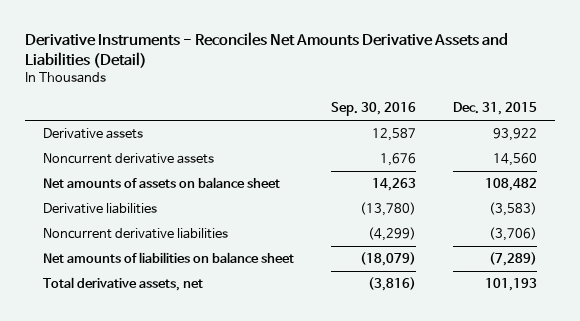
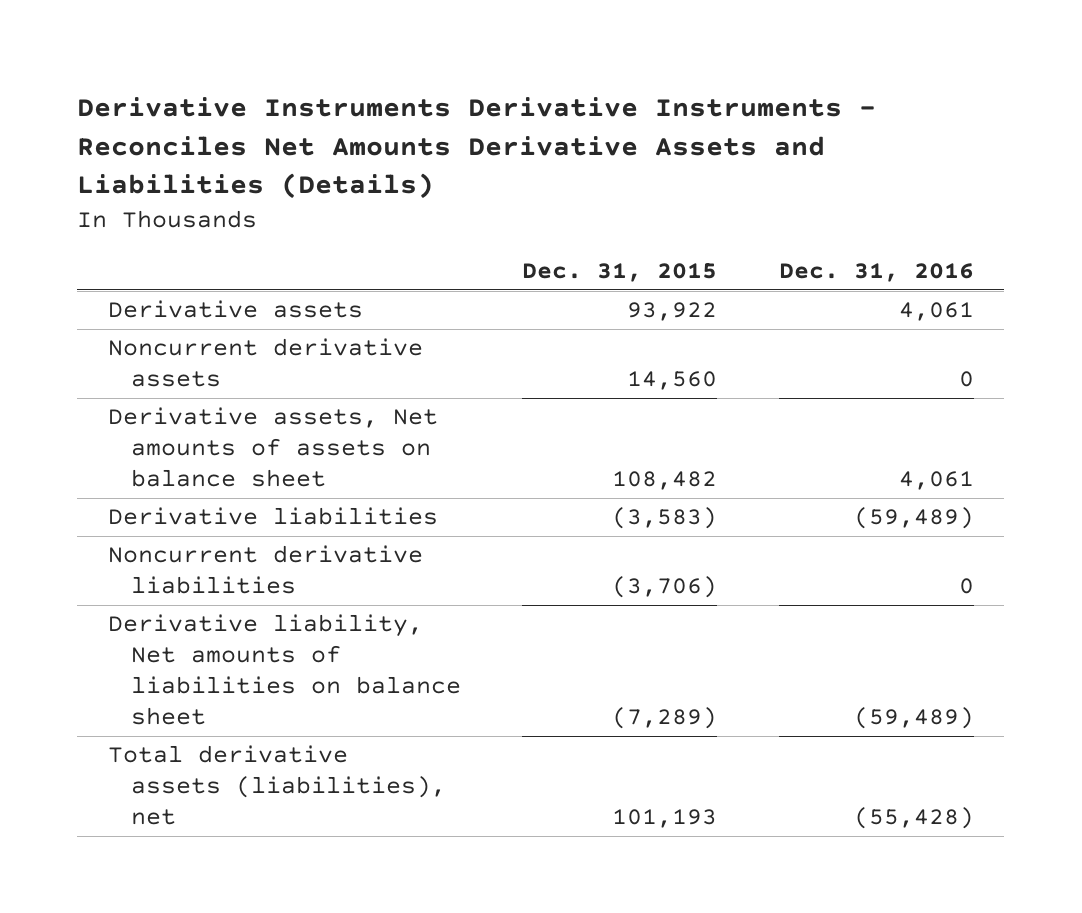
[24,31,508,68] Derivative Instruments - Reconciles Net Amounts Derivative Assets and Liabilities (Detail) -> [77,96,877,200] Derivative Instruments Derivative Instruments - Reconciles Net Amounts Derivative Assets and Liabilities (Details)
[330,102,416,117] Sep. 30, 2016 -> none
none -> [778,263,974,283] Dec. 31, 2016
[43,177,281,189] Net amounts of assets on balance sheet -> [107,407,438,488] Derivative assets, Net amounts of assets on balance sheet
[43,252,295,264] Net amounts of liabilities on balance sheet -> [107,614,461,726] Derivative liability, Net amounts of liabilities on balance sheet
[43,277,204,292] Total derivative assets, net -> [107,745,446,826] Total derivative assets (liabilities), net

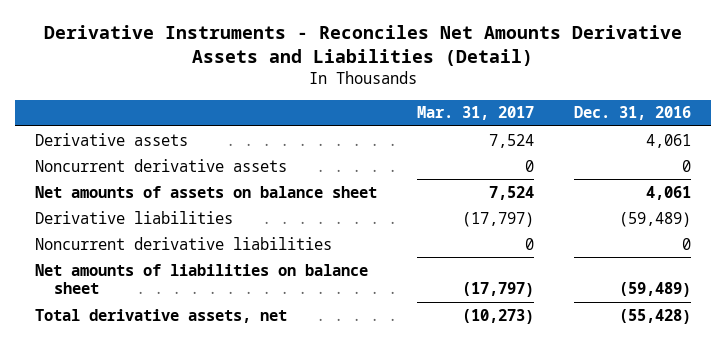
[77,96,877,200] Derivative Instruments Derivative Instruments - Reconciles Net Amounts Derivative Assets and Liabilities (Details) -> [44,25,683,67] Derivative Instruments - Reconciles Net Amounts Derivative Assets and Liabilities (Detail)
[522,263,718,283] Dec. 31, 2015 -> none
none -> [417,106,535,121] Mar. 31, 2017
[107,407,438,488] Derivative assets, Net amounts of assets on balance sheet -> [35,185,378,198] Net amounts of assets on balance sheet
[107,614,461,726] Derivative liability, Net amounts of liabilities on balance sheet -> [35,263,369,295] Net amounts of liabilities on balance sheet
[107,745,446,826] Total derivative assets (liabilities), net -> [35,308,288,323] Total derivative assets, net

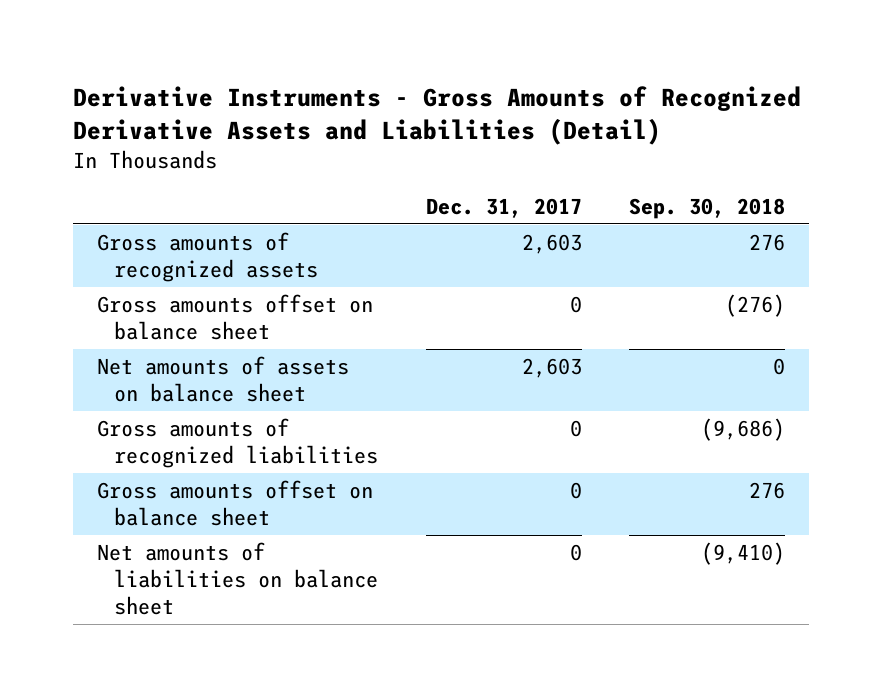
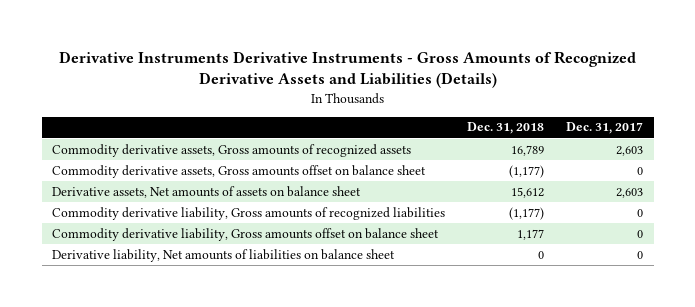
[73,86,802,146] Derivative Instruments - Gross Amounts of Recognized Derivative Assets and Liabilities (Detail) -> [58,50,636,89] Derivative Instruments Derivative Instruments - Gross Amounts of Recognized Derivative Assets and Liabilities (Details)
[629,197,786,219] Sep. 30, 2018 -> none
none -> [467,122,545,135] Dec. 31, 2018
[97,231,318,282] Gross amounts of recognized assets -> [52,143,412,157] Commodity derivative assets, Gross amounts of recognized assets
[97,293,374,340] Gross amounts offset on balance sheet -> [52,164,427,178] Commodity derivative assets, Gross amounts offset on balance sheet
[97,355,350,402] Net amounts of assets on balance sheet -> [52,185,362,198] Derivative assets, Net amounts of assets on balance sheet
[97,417,378,468] Gross amounts of recognized liabilities -> [52,206,446,220] Commodity derivative liability, Gross amounts of recognized liabilities
[97,479,374,526] Gross amounts offset on balance sheet -> [52,227,440,241] Commodity derivative liability, Gross amounts offset on balance sheet
[97,541,378,615] Net amounts of liabilities on balance sheet -> [52,248,396,262] Derivative liability, Net amounts of liabilities on balance sheet

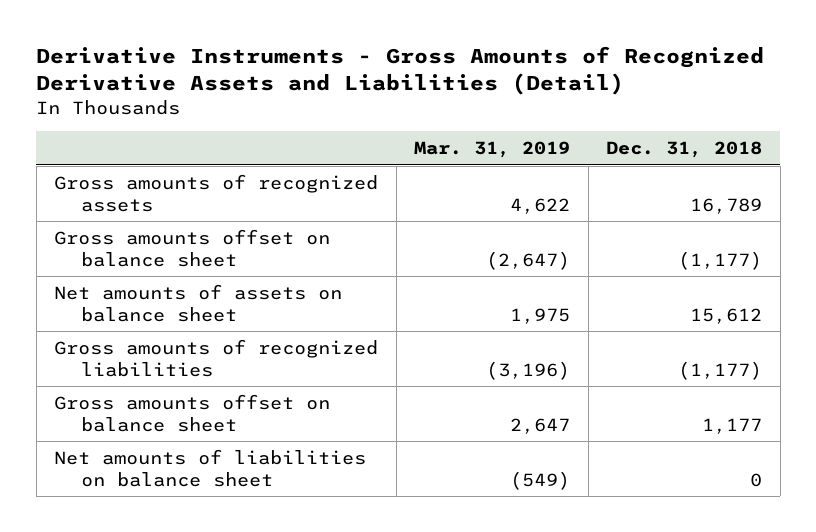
[58,50,636,89] Derivative Instruments Derivative Instruments - Gross Amounts of Recognized Derivative Assets and Liabilities (Details) -> [36,46,765,96] Derivative Instruments - Gross Amounts of Recognized Derivative Assets and Liabilities (Detail)
[565,122,643,135] Dec. 31, 2017 -> none
none -> [414,141,571,159] Mar. 31, 2019
[52,143,412,157] Commodity derivative assets, Gross amounts of recognized assets -> [54,173,379,212] Gross amounts of recognized assets
[52,164,427,178] Commodity derivative assets, Gross amounts offset on balance sheet -> [54,228,331,267] Gross amounts offset on balance sheet
[52,185,362,198] Derivative assets, Net amounts of assets on balance sheet -> [54,283,343,322] Net amounts of assets on balance sheet
[52,206,446,220] Commodity derivative liability, Gross amounts of recognized liabilities -> [54,338,379,377] Gross amounts of recognized liabilities
[52,227,440,241] Commodity derivative liability, Gross amounts offset on balance sheet -> [54,393,331,432] Gross amounts offset on balance sheet
[52,248,396,262] Derivative liability, Net amounts of liabilities on balance sheet -> [54,448,367,487] Net amounts of liabilities on balance sheet

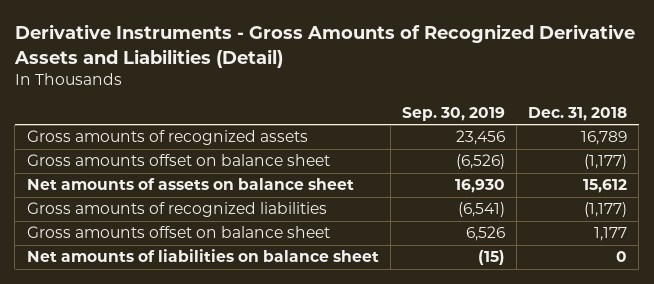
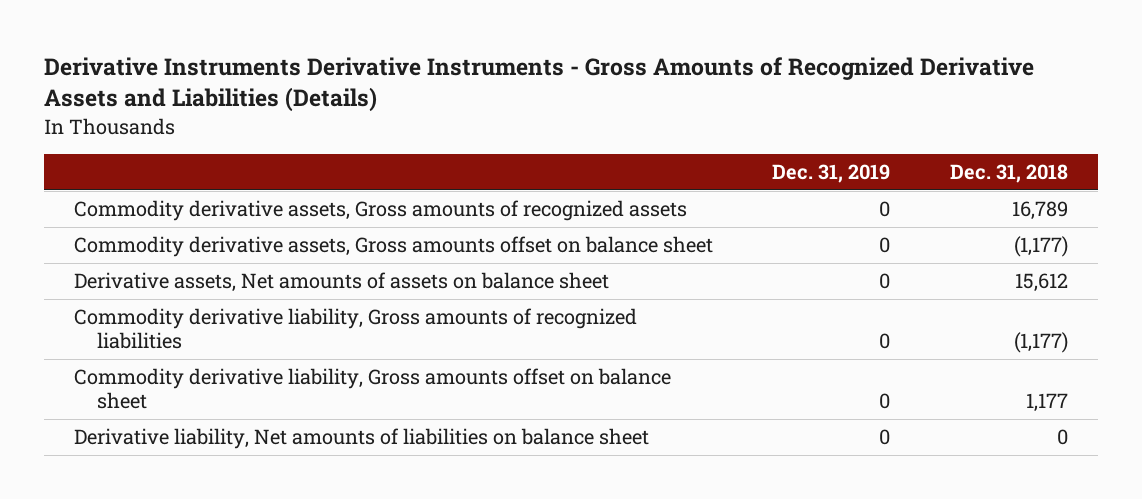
[13,24,635,68] Derivative Instruments - Gross Amounts of Recognized Derivative Assets and Liabilities (Detail) -> [43,56,1034,113] Derivative Instruments Derivative Instruments - Gross Amounts of Recognized Derivative Assets and Liabilities (Details)
[401,106,505,121] Sep. 30, 2019 -> none
none -> [772,164,891,184] Dec. 31, 2019
[26,130,308,146] Gross amounts of recognized assets -> [73,200,687,222] Commodity derivative assets, Gross amounts of recognized assets
[26,154,330,167] Gross amounts offset on balance sheet -> [73,236,713,258] Commodity derivative assets, Gross amounts offset on balance sheet
[26,178,354,191] Net amounts of assets on balance sheet -> [73,272,609,293] Derivative assets, Net amounts of assets on balance sheet
[26,202,327,218] Gross amounts of recognized liabilities -> [73,308,637,349] Commodity derivative liability, Gross amounts of recognized liabilities
[26,226,330,239] Gross amounts offset on balance sheet -> [73,368,671,409] Commodity derivative liability, Gross amounts offset on balance sheet
[26,249,379,263] Net amounts of liabilities on balance sheet -> [73,428,649,450] Derivative liability, Net amounts of liabilities on balance sheet

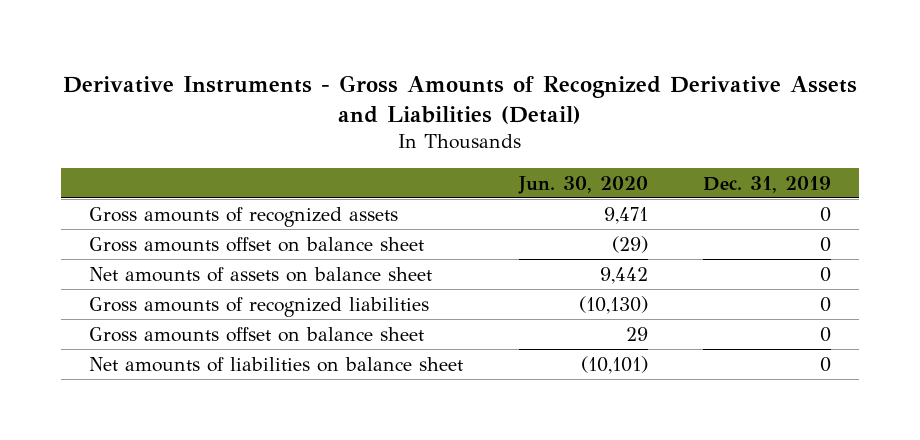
[43,56,1034,113] Derivative Instruments Derivative Instruments - Gross Amounts of Recognized Derivative Assets and Liabilities (Details) -> [63,74,858,124] Derivative Instruments - Gross Amounts of Recognized Derivative Assets and Liabilities (Detail)
[950,164,1069,184] Dec. 31, 2018 -> none
none -> [517,175,648,194] Jun. 30, 2020
[73,200,687,222] Commodity derivative assets, Gross amounts of recognized assets -> [88,206,398,227] Gross amounts of recognized assets
[73,236,713,258] Commodity derivative assets, Gross amounts offset on balance sheet -> [88,236,424,252] Gross amounts offset on balance sheet
[73,272,609,293] Derivative assets, Net amounts of assets on balance sheet -> [88,266,432,282] Net amounts of assets on balance sheet
[73,308,637,349] Commodity derivative liability, Gross amounts of recognized liabilities -> [88,296,429,317] Gross amounts of recognized liabilities
[73,368,671,409] Commodity derivative liability, Gross amounts offset on balance sheet -> [88,326,424,342] Gross amounts offset on balance sheet
[73,428,649,450] Derivative liability, Net amounts of liabilities on balance sheet -> [88,356,463,372] Net amounts of liabilities on balance sheet

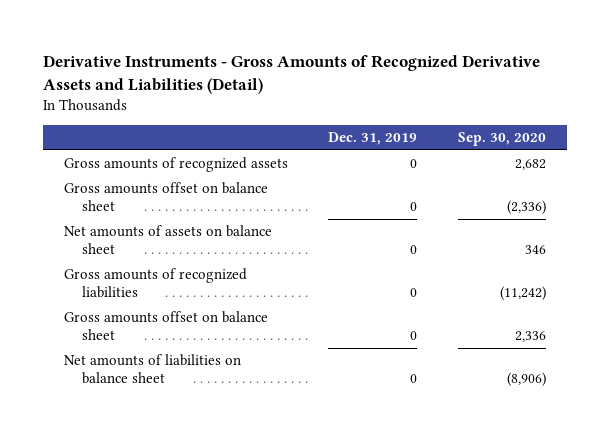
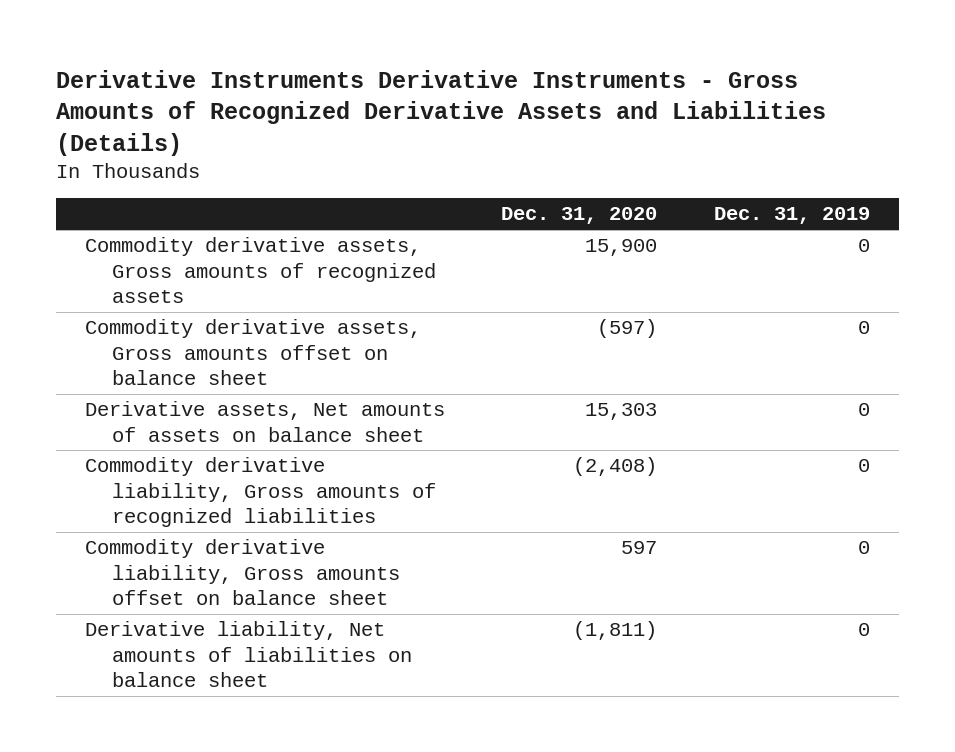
[43,54,541,94] Derivative Instruments - Gross Amounts of Recognized Derivative Assets and Liabilities (Detail) -> [56,69,827,156] Derivative Instruments Derivative Instruments - Gross Amounts of Recognized Derivative Assets and Liabilities (Details)
[458,132,547,147] Sep. 30, 2020 -> none
none -> [501,207,658,225] Dec. 31, 2020
[63,157,288,173] Gross amounts of recognized assets -> [84,237,436,303] Commodity derivative assets, Gross amounts of recognized assets
[63,182,268,212] Gross amounts offset on balance sheet -> [84,319,421,385] Commodity derivative assets, Gross amounts offset on balance sheet
[63,225,272,255] Net amounts of assets on balance sheet -> [84,401,445,442] Derivative assets, Net amounts of assets on balance sheet
[63,268,247,299] Gross amounts of recognized liabilities -> [84,457,436,527] Commodity derivative liability, Gross amounts of recognized liabilities
[63,311,268,341] Gross amounts offset on balance sheet -> [84,539,400,605] Commodity derivative liability, Gross amounts offset on balance sheet
[63,354,241,385] Net amounts of liabilities on balance sheet -> [84,621,412,687] Derivative liability, Net amounts of liabilities on balance sheet

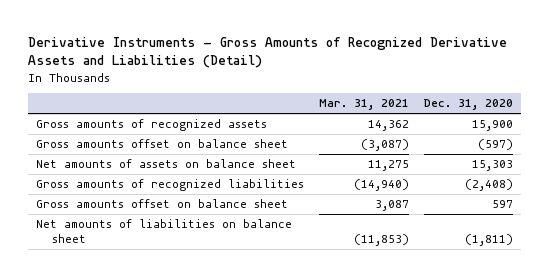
[56,69,827,156] Derivative Instruments Derivative Instruments - Gross Amounts of Recognized Derivative Assets and Liabilities (Details) -> [28,36,508,69] Derivative Instruments - Gross Amounts of Recognized Derivative Assets and Liabilities (Detail)
[714,207,871,225] Dec. 31, 2019 -> none
none -> [319,99,410,111] Mar. 31, 2021
[84,237,436,303] Commodity derivative assets, Gross amounts of recognized assets -> [35,118,267,131] Gross amounts of recognized assets
[84,319,421,385] Commodity derivative assets, Gross amounts offset on balance sheet -> [35,138,288,148] Gross amounts offset on balance sheet
[84,401,445,442] Derivative assets, Net amounts of assets on balance sheet -> [35,158,296,168] Net amounts of assets on balance sheet
[84,457,436,527] Commodity derivative liability, Gross amounts of recognized liabilities -> [35,178,304,191] Gross amounts of recognized liabilities
[84,539,400,605] Commodity derivative liability, Gross amounts offset on balance sheet -> [35,198,288,208] Gross amounts offset on balance sheet
[84,621,412,687] Derivative liability, Net amounts of liabilities on balance sheet -> [35,218,292,244] Net amounts of liabilities on balance sheet

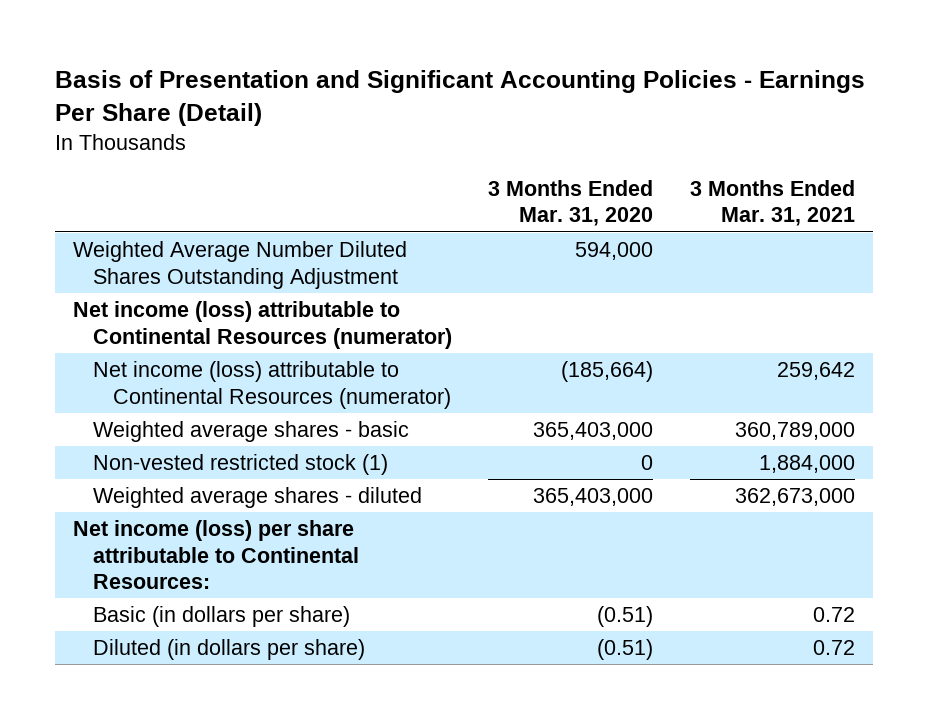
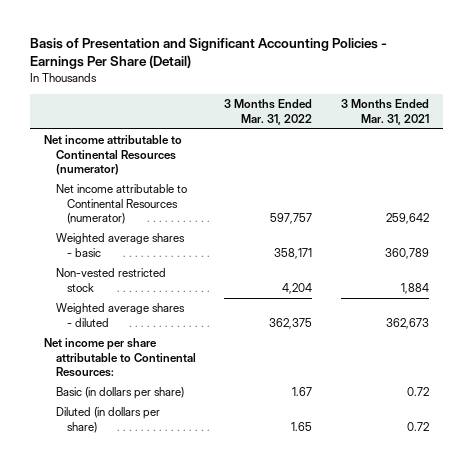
[488,179,654,227] 3 Months Ended Mar. 31, 2020 -> none
none -> [224,99,313,125] 3 Months Ended Mar. 31, 2022
[73,241,408,289] Weighted Average Number Diluted Shares Outstanding Adjustment -> none
[73,301,452,349] Net income (loss) attributable to Continental Resources (numerator) -> [44,135,183,176] Net income attributable to Continental Resources (numerator)
[92,361,451,409] Net income (loss) attributable to Continental Resources (numerator) -> [55,184,187,225] Net income attributable to Continental Resources (numerator)
[734,422,855,441] 360,789,000 -> [384,247,429,259] 360,789
[92,454,388,476] Non-vested restricted stock (1) -> [55,268,166,292] Non-vested restricted stock
[758,455,855,474] 1,884,000 -> [400,282,429,294] 1,884
[734,488,855,507] 362,673,000 -> [385,317,429,329] 362,673
[73,520,359,590] Net income (loss) per share attributable to Continental Resources: -> [44,338,196,378] Net income per share attributable to Continental Resources:

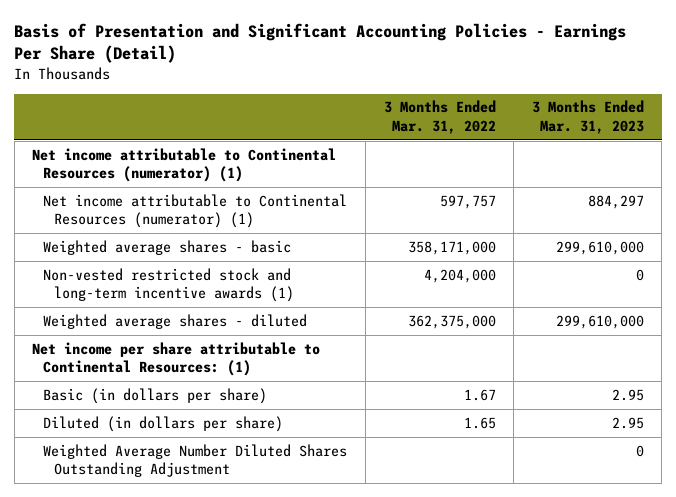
[340,99,429,125] 3 Months Ended Mar. 31, 2021 -> none
none -> [531,100,644,134] 3 Months Ended Mar. 31, 2023
[44,135,183,176] Net income attributable to Continental Resources (numerator) -> [32,147,337,183] Net income attributable to Continental Resources (numerator) (1)
[55,184,187,225] Net income attributable to Continental Resources (numerator) -> [43,193,348,229] Net income attributable to Continental Resources (numerator) (1)
[274,247,313,259] 358,171 -> [407,240,496,255] 358,171,000
[55,268,166,292] Non-vested restricted stock -> [43,267,294,303] Non-vested restricted stock and long-term incentive awards (1)
[282,282,313,294] 4,204 -> [423,268,496,283] 4,204,000
[269,317,313,329] 362,375 -> [407,314,496,329] 362,375,000
[44,338,196,378] Net income per share attributable to Continental Resources: -> [32,341,321,377] Net income per share attributable to Continental Resources: (1)
none -> [43,443,348,478] Weighted Average Number Diluted Shares Outstanding Adjustment

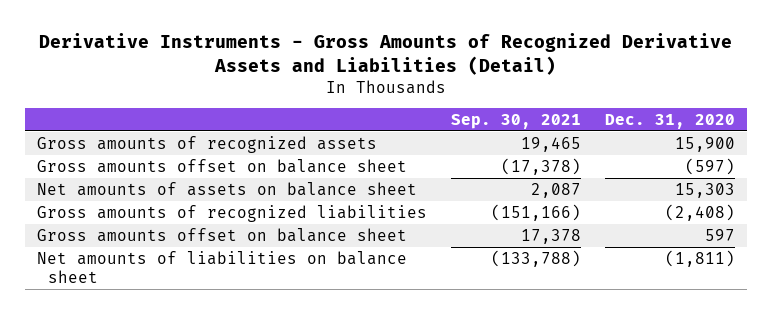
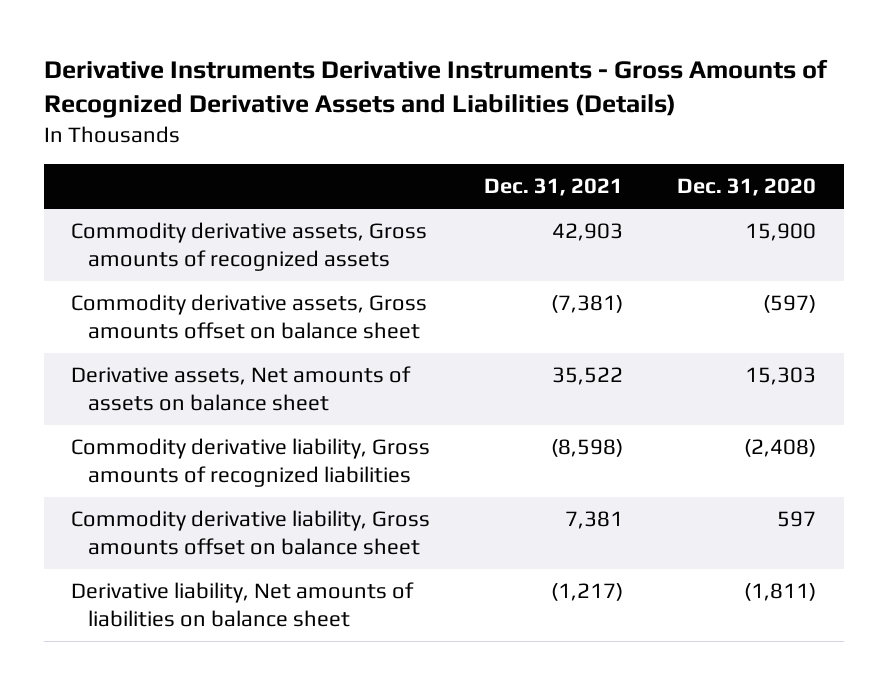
[38,33,732,76] Derivative Instruments - Gross Amounts of Recognized Derivative Assets and Liabilities (Detail) -> [43,58,828,119] Derivative Instruments Derivative Instruments - Gross Amounts of Recognized Derivative Assets and Liabilities (Details)
[450,113,581,129] Sep. 30, 2021 -> none
none -> [484,178,624,197] Dec. 31, 2021
[36,135,377,153] Gross amounts of recognized assets -> [70,222,427,271] Commodity derivative assets, Gross amounts of recognized assets
[36,158,407,173] Gross amounts offset on balance sheet -> [70,294,427,339] Commodity derivative assets, Gross amounts offset on balance sheet
[36,181,417,196] Net amounts of assets on balance sheet -> [70,366,411,411] Derivative assets, Net amounts of assets on balance sheet
[36,204,427,222] Gross amounts of recognized liabilities -> [70,438,430,487] Commodity derivative liability, Gross amounts of recognized liabilities
[36,227,407,242] Gross amounts offset on balance sheet -> [70,510,430,555] Commodity derivative liability, Gross amounts offset on balance sheet
[36,250,407,283] Net amounts of liabilities on balance sheet -> [70,582,414,627] Derivative liability, Net amounts of liabilities on balance sheet

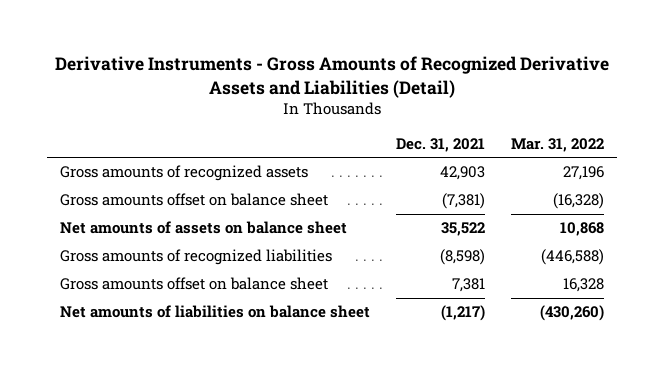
[43,58,828,119] Derivative Instruments Derivative Instruments - Gross Amounts of Recognized Derivative Assets and Liabilities (Details) -> [55,56,610,98] Derivative Instruments - Gross Amounts of Recognized Derivative Assets and Liabilities (Detail)
[677,178,817,197] Dec. 31, 2020 -> none
none -> [511,137,605,152] Mar. 31, 2022
[70,222,427,271] Commodity derivative assets, Gross amounts of recognized assets -> [59,165,308,182] Gross amounts of recognized assets
[70,294,427,339] Commodity derivative assets, Gross amounts offset on balance sheet -> [59,193,328,207] Gross amounts offset on balance sheet
[70,366,411,411] Derivative assets, Net amounts of assets on balance sheet -> [59,221,347,235] Net amounts of assets on balance sheet
[70,438,430,487] Commodity derivative liability, Gross amounts of recognized liabilities -> [59,249,332,266] Gross amounts of recognized liabilities
[70,510,430,555] Commodity derivative liability, Gross amounts offset on balance sheet -> [59,277,328,291] Gross amounts offset on balance sheet
[70,582,414,627] Derivative liability, Net amounts of liabilities on balance sheet -> [59,305,370,319] Net amounts of liabilities on balance sheet

